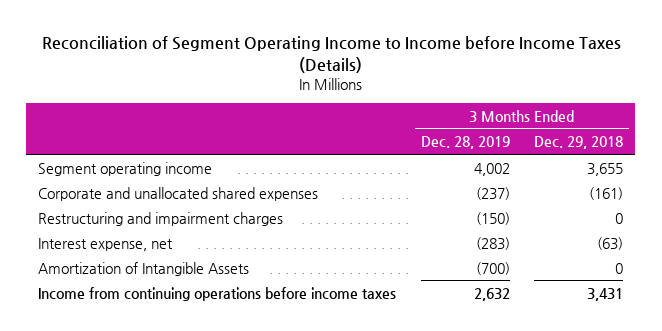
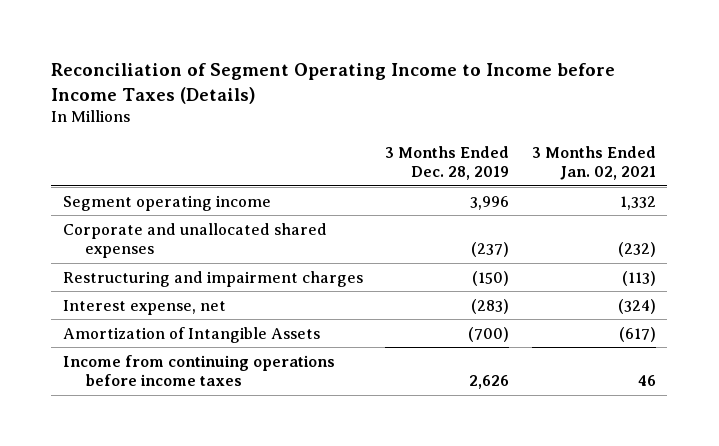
[534,136,624,150] Dec. 29, 2018 -> none
none -> [532,145,657,181] 3 Months Ended Jan. 02, 2021
[473,162,510,176] 4,002 -> [470,195,510,210] 3,996
[473,287,510,301] 2,632 -> [469,374,510,389] 2,626

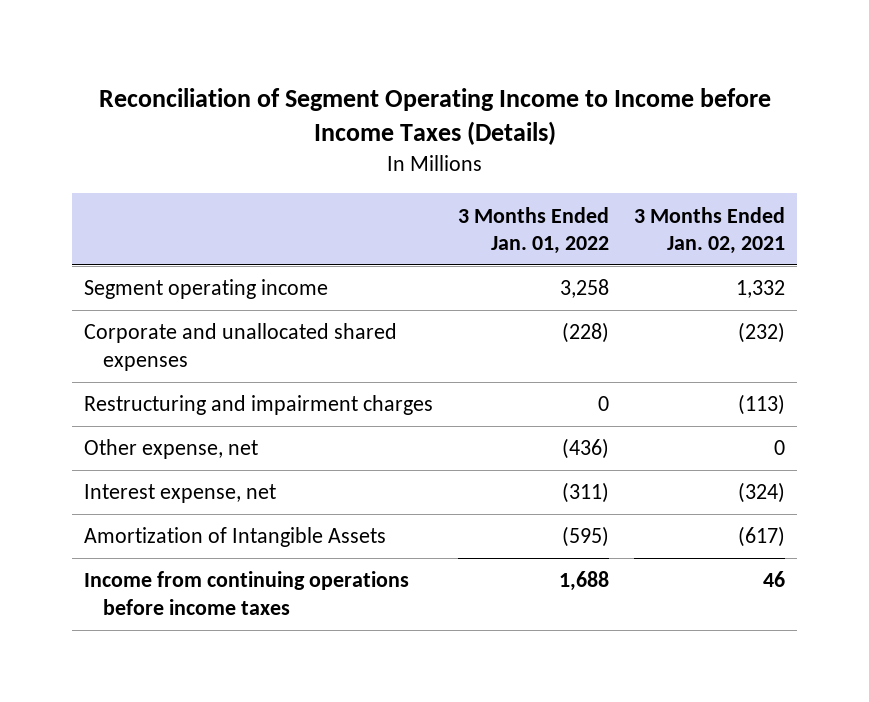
[385,145,510,181] 3 Months Ended Dec. 28, 2019 -> none
none -> [458,206,610,254] 3 Months Ended Jan. 01, 2022
none -> [84,439,259,460] Other expense, net

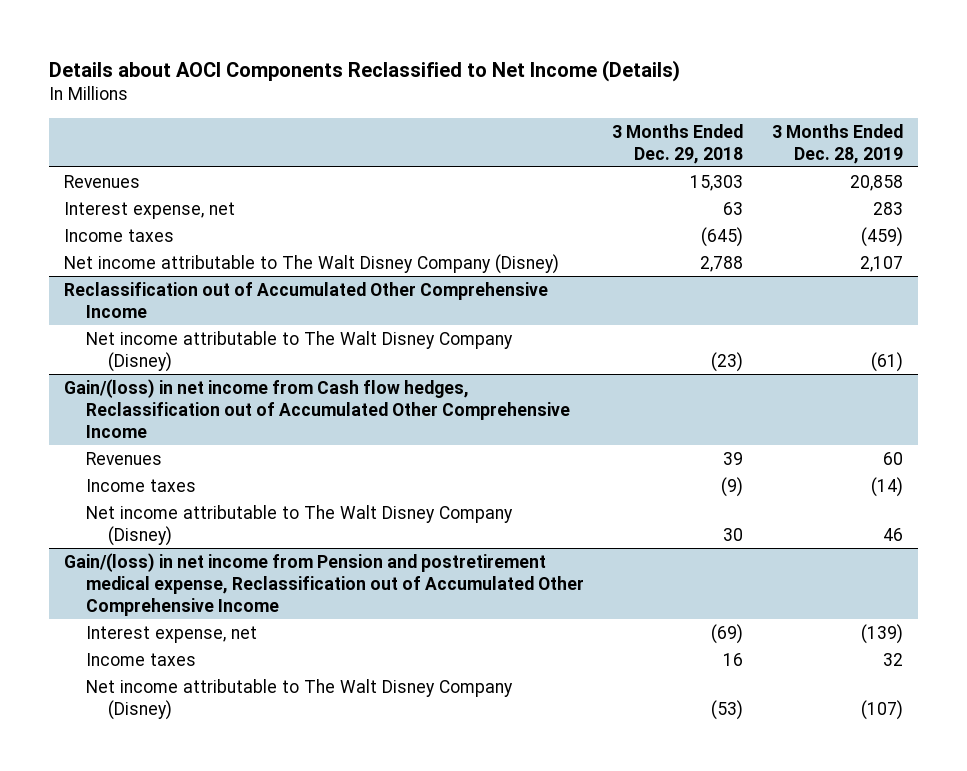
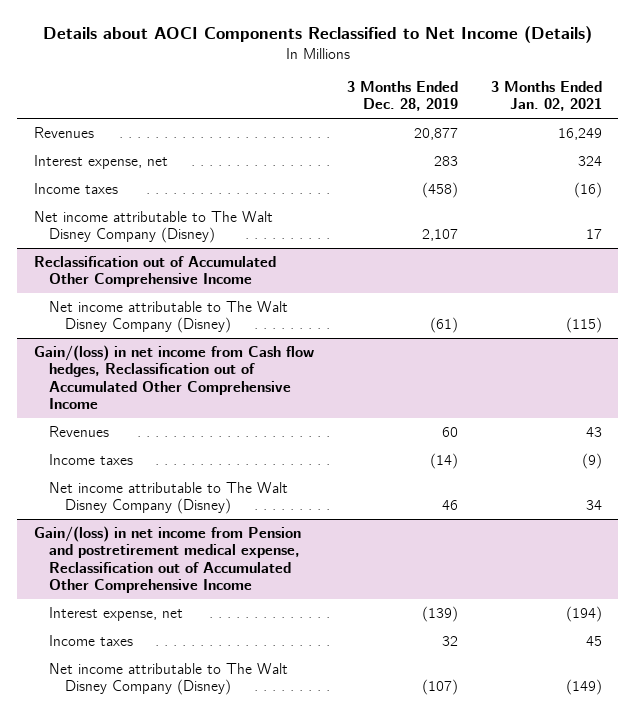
[612,123,744,164] 3 Months Ended Dec. 29, 2018 -> none
none -> [490,81,602,112] 3 Months Ended Jan. 02, 2021
[850,174,904,191] 20,858 -> [413,127,458,140] 20,877
[861,226,904,247] (459) -> [421,181,458,198] (458)

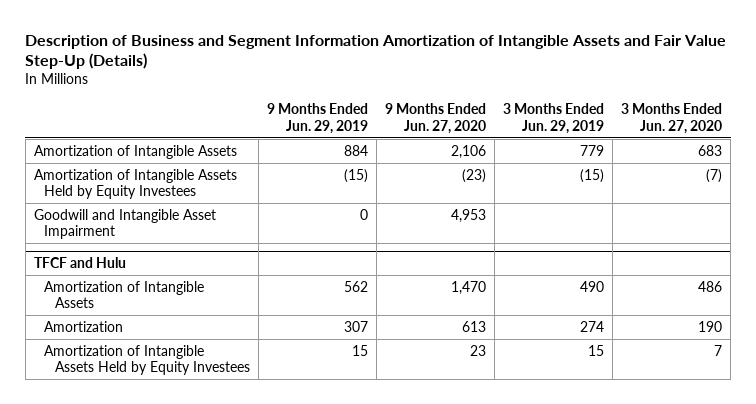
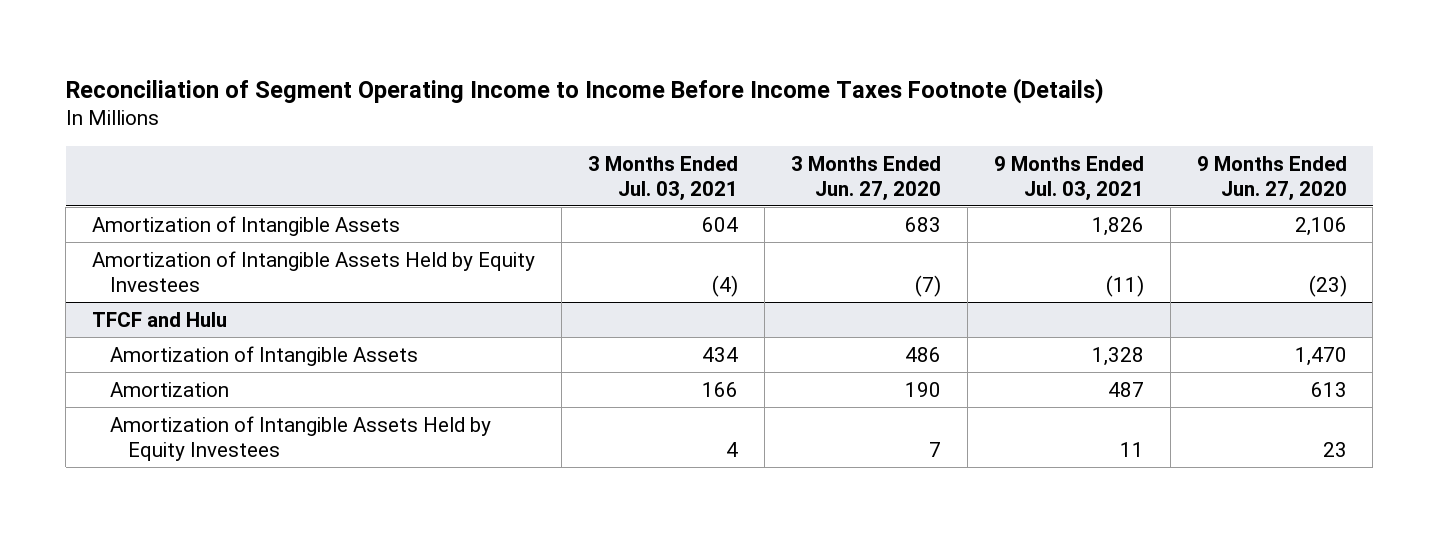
[25,34,727,70] Description of Business and Segment Information Amortization of Intangible Assets and Fair Value Step-Up (Details) -> [65,77,1104,104] Reconciliation of Segment Operating Income to Income Before Income Taxes Footnote (Details)
[266,103,368,134] 9 Months Ended Jun. 29, 2019 -> none
[503,103,605,134] 3 Months Ended Jun. 29, 2019 -> none
none -> [588,155,739,201] 3 Months Ended Jul. 03, 2021
none -> [993,155,1144,201] 9 Months Ended Jul. 03, 2021
[33,208,216,240] Goodwill and Intangible Asset Impairment -> none

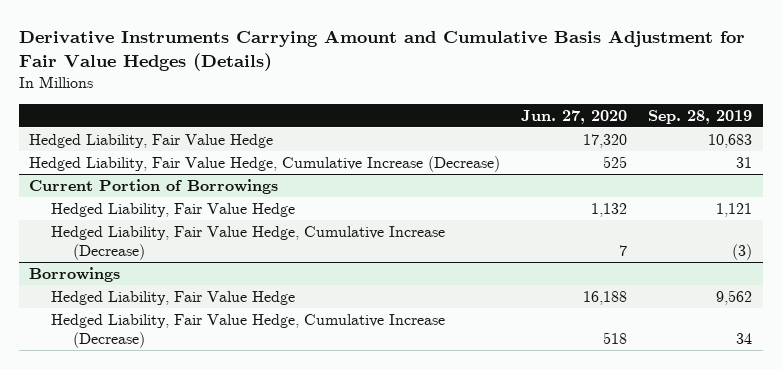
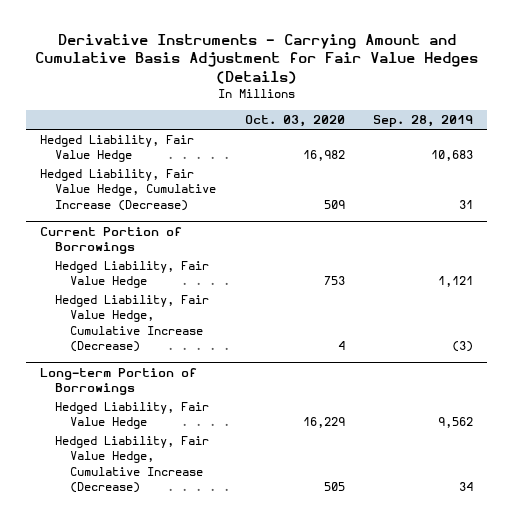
[18,29,745,72] Derivative Instruments Carrying Amount and Cumulative Basis Adjustment for Fair Value Hedges (Details) -> [34,33,478,84] Derivative Instruments - Carrying Amount and Cumulative Basis Adjustment for Fair Value Hedges (Details)
[521,109,628,124] Jun. 27, 2020 -> none
none -> [244,115,345,128] Oct. 03, 2020
[29,266,121,282] Borrowings -> [40,367,198,396] Long-term Portion of Borrowings

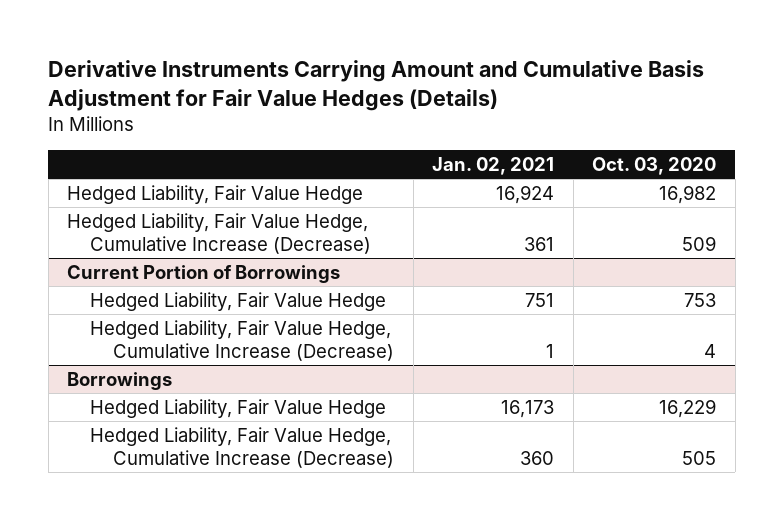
[34,33,478,84] Derivative Instruments - Carrying Amount and Cumulative Basis Adjustment for Fair Value Hedges (Details) -> [48,60,705,112] Derivative Instruments Carrying Amount and Cumulative Basis Adjustment for Fair Value Hedges (Details)
[373,115,474,128] Sep. 28, 2019 -> none
none -> [432,156,555,175] Jan. 02, 2021
[40,367,198,396] Long-term Portion of Borrowings -> [67,371,173,390] Borrowings

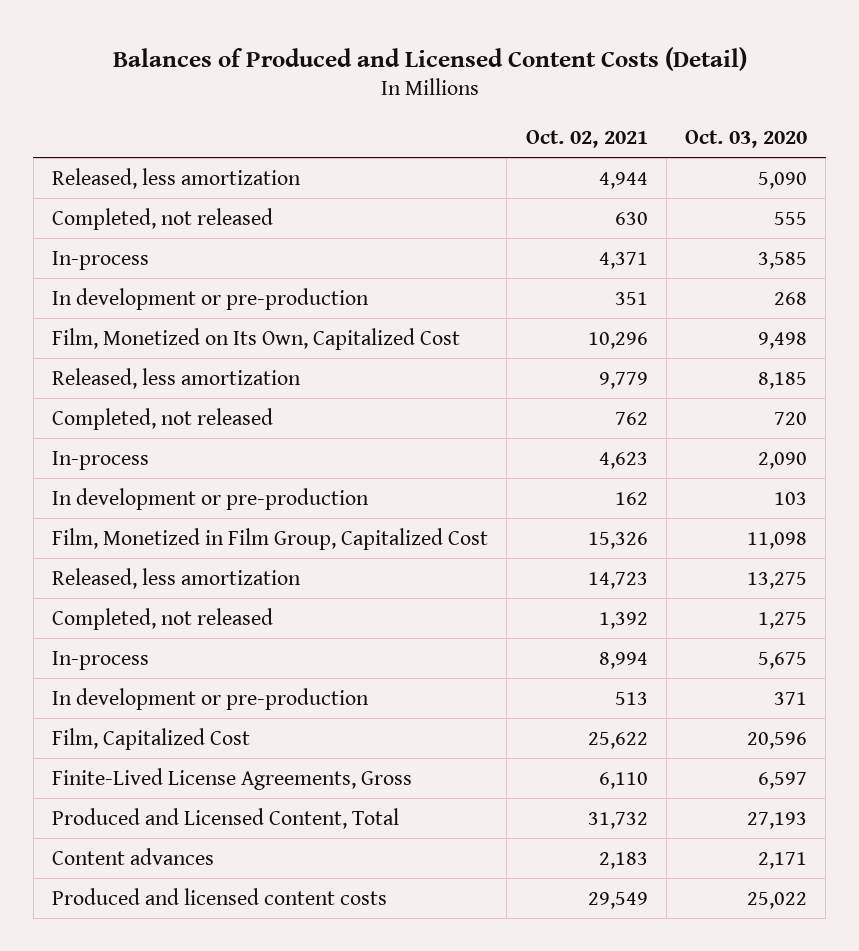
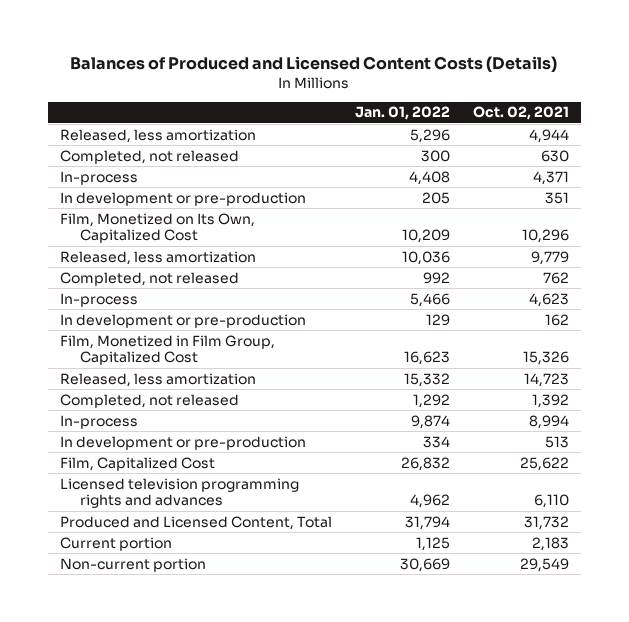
[112,46,747,71] Balances of Produced and Licensed Content Costs (Detail) -> [70,56,558,73] Balances of Produced and Licensed Content Costs (Details)
[685,129,808,148] Oct. 03, 2020 -> none
none -> [354,106,450,121] Jan. 01, 2022
[52,767,413,790] Finite-Lived License Agreements, Gross -> [59,477,299,509] Licensed television programming rights and advances
[52,847,215,865] Content advances -> [59,536,172,551] Current portion
[52,887,388,905] Produced and licensed content costs -> [59,557,206,572] Non-current portion

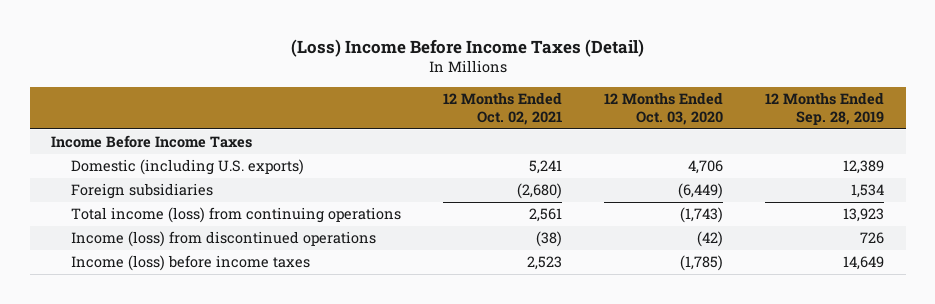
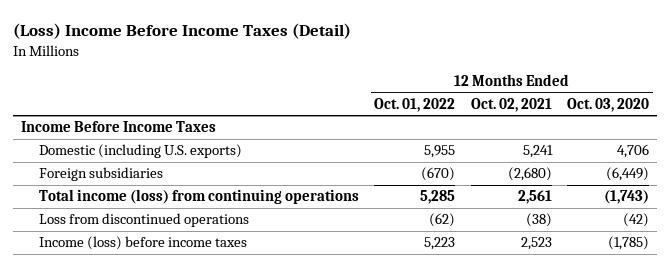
[765,92,885,126] 12 Months Ended Sep. 28, 2019 -> none
none -> [374,98,456,113] Oct. 01, 2022
[70,231,376,248] Income (loss) from discontinued operations -> [39,213,250,228] Loss from discontinued operations

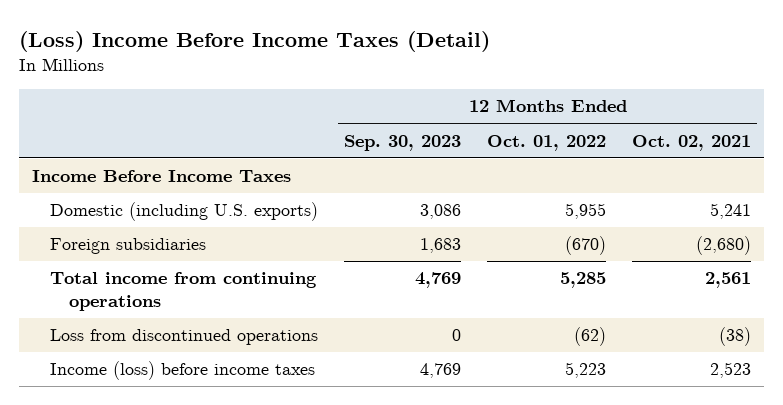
[567,98,650,113] Oct. 03, 2020 -> none
none -> [344,134,462,151] Sep. 30, 2023
[39,189,360,205] Total income (loss) from continuing operations -> [50,272,318,311] Total income from continuing operations

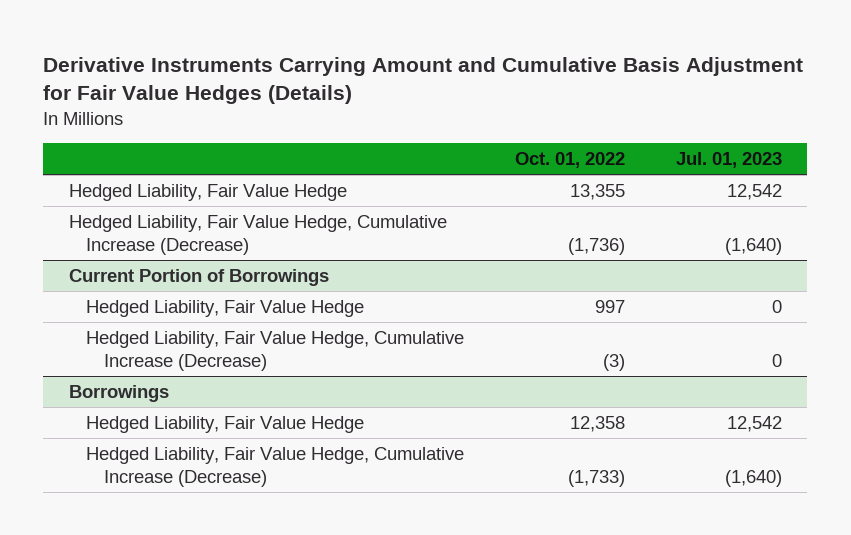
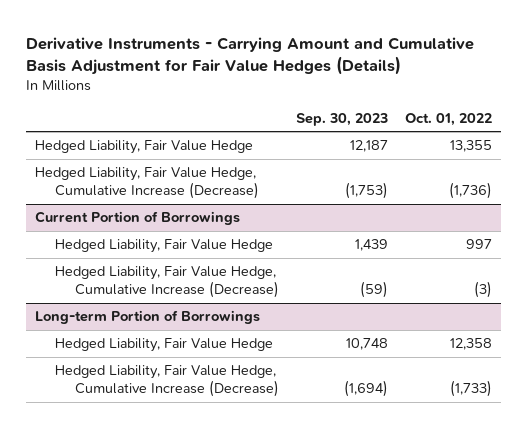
[43,56,804,105] Derivative Instruments Carrying Amount and Cumulative Basis Adjustment for Fair Value Hedges (Details) -> [26,36,475,75] Derivative Instruments - Carrying Amount and Cumulative Basis Adjustment for Fair Value Hedges (Details)
[675,152,782,169] Jul. 01, 2023 -> none
none -> [295,112,388,126] Sep. 30, 2023
[68,384,169,402] Borrowings -> [35,310,261,325] Long-term Portion of Borrowings

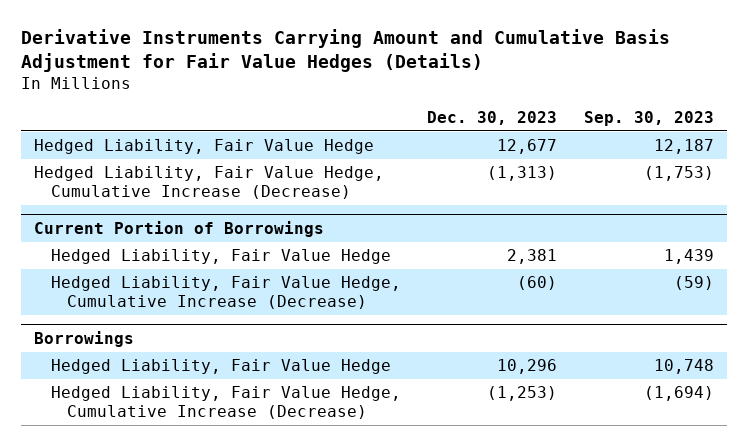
[26,36,475,75] Derivative Instruments - Carrying Amount and Cumulative Basis Adjustment for Fair Value Hedges (Details) -> [20,29,670,73] Derivative Instruments Carrying Amount and Cumulative Basis Adjustment for Fair Value Hedges (Details)
[404,112,492,126] Oct. 01, 2022 -> none
none -> [427,111,558,126] Dec. 30, 2023
[35,310,261,325] Long-term Portion of Borrowings -> [34,330,135,347] Borrowings

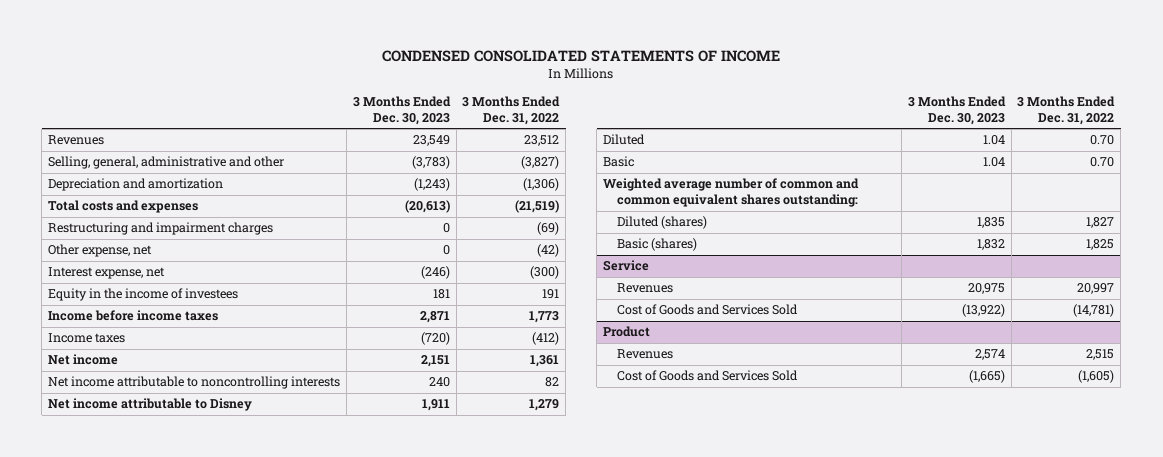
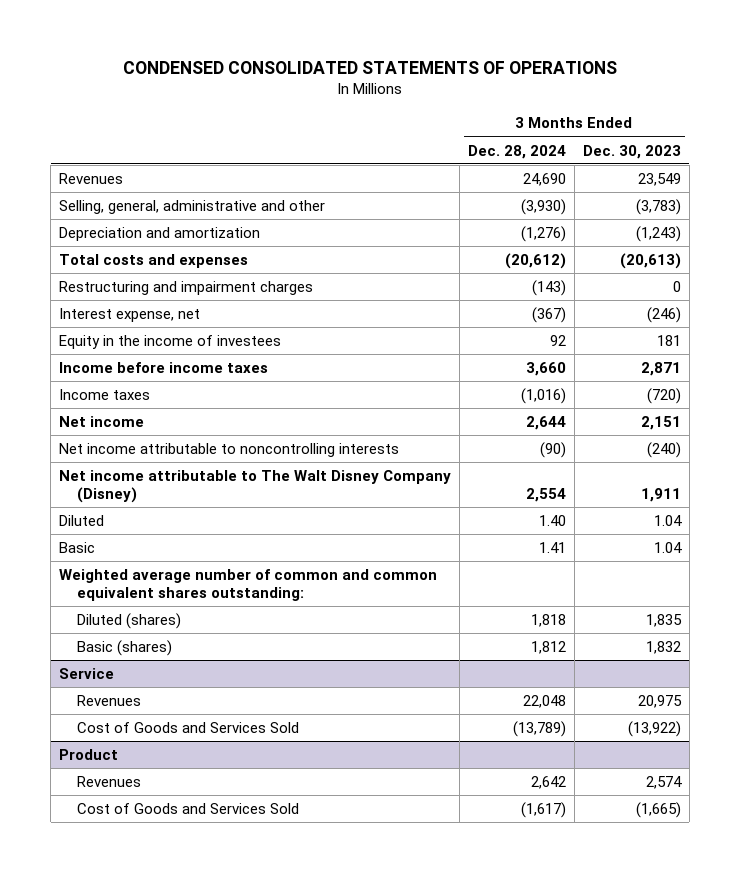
[382,50,781,63] CONDENSED CONSOLIDATED STATEMENTS OF INCOME -> [122,60,617,74] CONDENSED CONSOLIDATED STATEMENTS OF OPERATIONS
[462,95,561,125] 3 Months Ended Dec. 31, 2022 -> none
none -> [467,144,566,159] Dec. 28, 2024
[48,244,153,258] Other expense, net -> none
[428,377,450,388] 240 -> [646,441,681,458] (240)
[48,398,253,412] Net income attributable to Disney -> [59,469,452,503] Net income attributable to The Walt Disney Company (Disney)

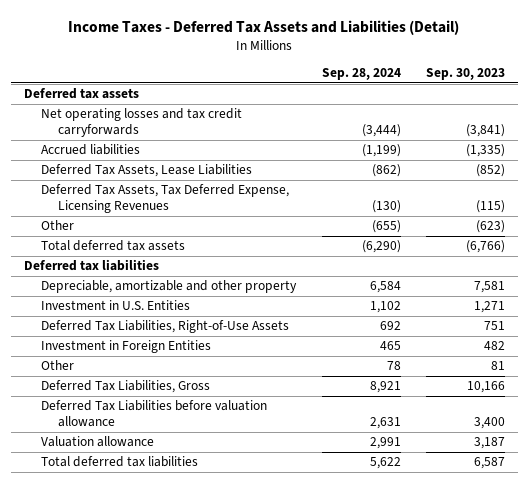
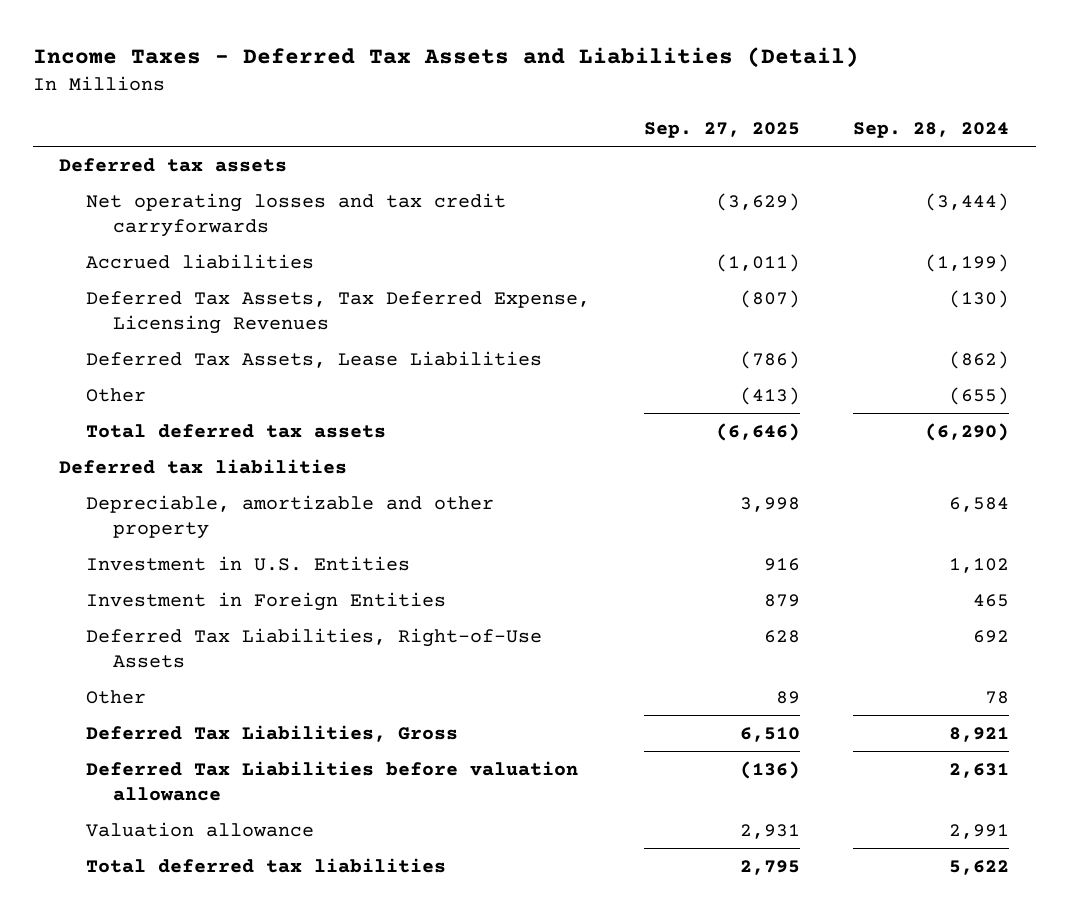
[425,68,505,81] Sep. 30, 2023 -> none
none -> [643,121,800,138] Sep. 27, 2025
[41,164,253,178] Deferred Tax Assets, Lease Liabilities -> [86,350,543,368] Deferred Tax Assets, Lease Liabilities
[41,320,290,334] Deferred Tax Liabilities, Right-of-Use Assets -> [86,627,543,668] Deferred Tax Liabilities, Right-of-Use Assets

